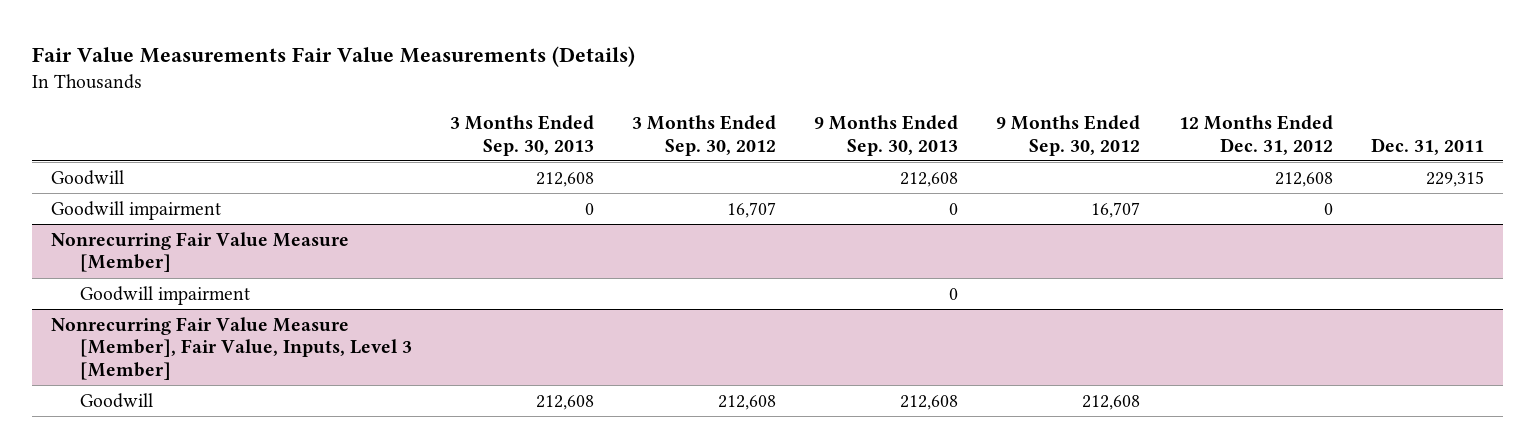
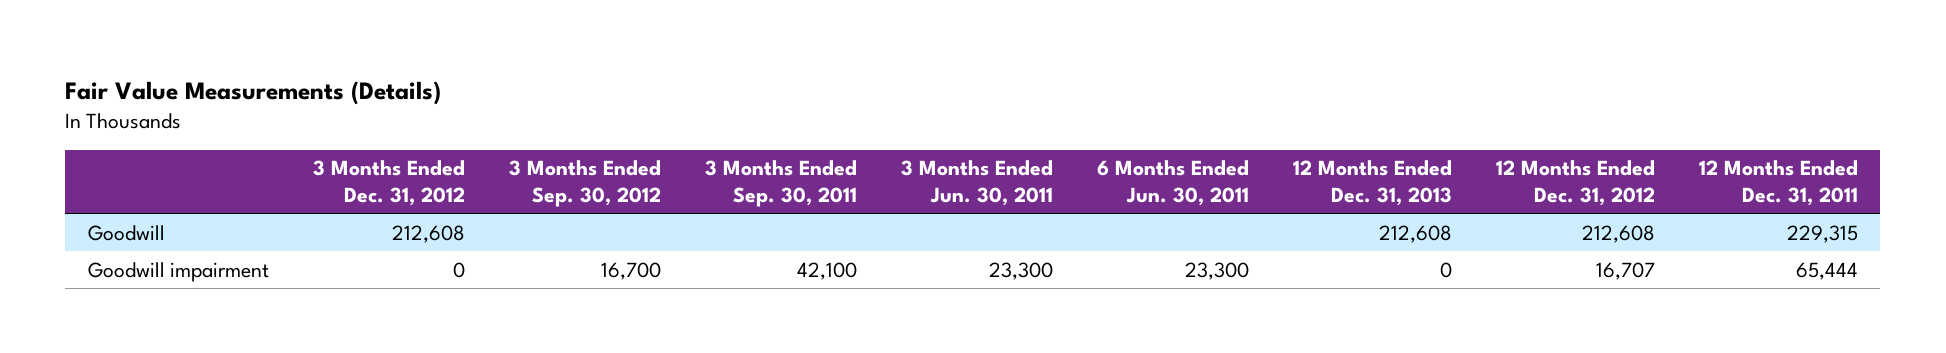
[32,46,636,68] Fair Value Measurements Fair Value Measurements (Details) -> [65,80,442,105] Fair Value Measurements (Details)
[449,115,594,156] 3 Months Ended Sep. 30, 2013 -> none
[814,115,959,156] 9 Months Ended Sep. 30, 2013 -> none
[996,115,1141,156] 9 Months Ended Sep. 30, 2012 -> none
[1370,137,1484,155] Dec. 31, 2011 -> none
none -> [312,160,465,206] 3 Months Ended Dec. 31, 2012
none -> [704,160,857,207] 3 Months Ended Sep. 30, 2011
none -> [900,160,1053,206] 3 Months Ended Jun. 30, 2011
none -> [1096,160,1249,206] 6 Months Ended Jun. 30, 2011
none -> [1293,160,1453,206] 12 Months Ended Dec. 31, 2013
none -> [1699,160,1859,206] 12 Months Ended Dec. 31, 2011
[51,231,350,273] Nonrecurring Fair Value Measure [Member] -> none
[79,285,250,305] Goodwill impairment -> none
[51,316,412,380] Nonrecurring Fair Value Measure [Member], Fair Value, Inputs, Level 3 [Member] -> none
[79,392,153,408] Goodwill -> none
[727,201,777,218] 16,707 -> [600,261,661,280] 16,700
[1323,202,1333,215] 0 -> [1596,261,1656,280] 16,707

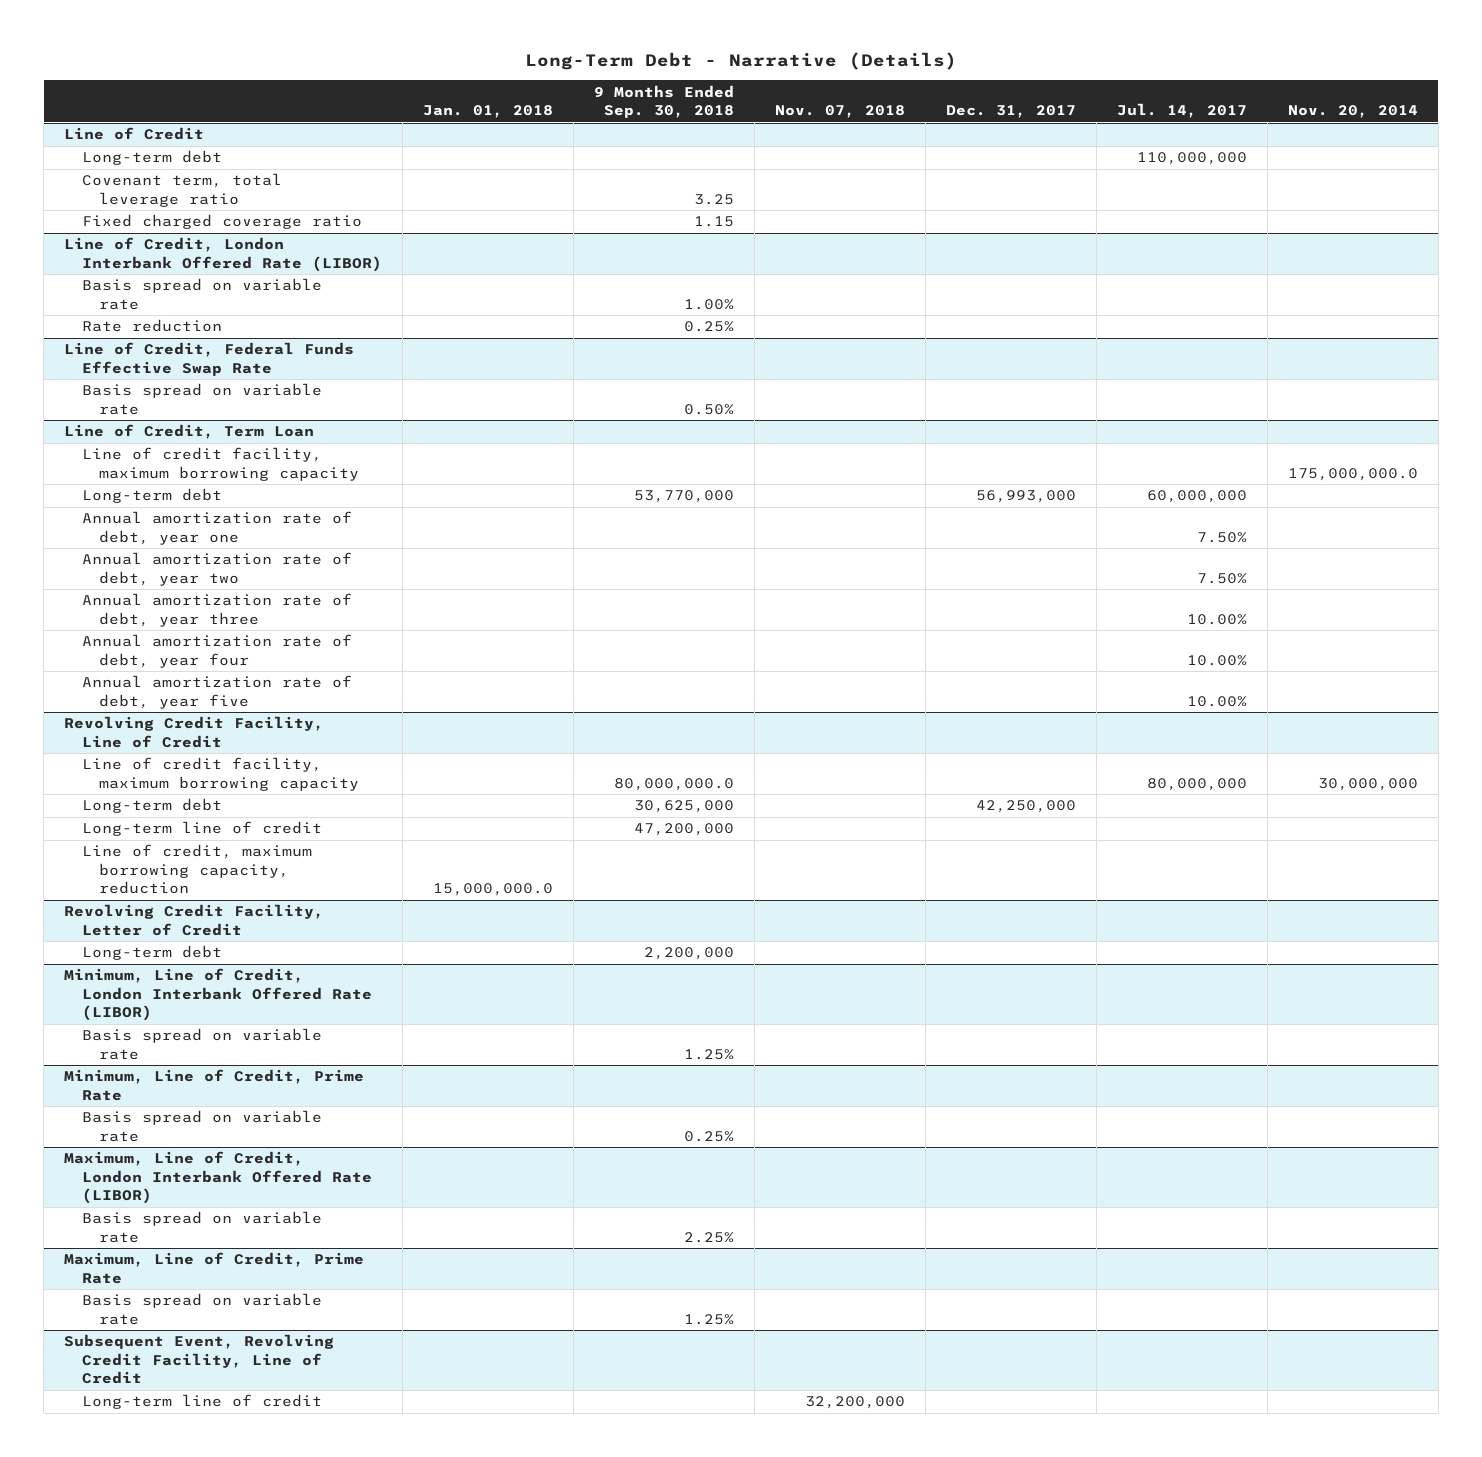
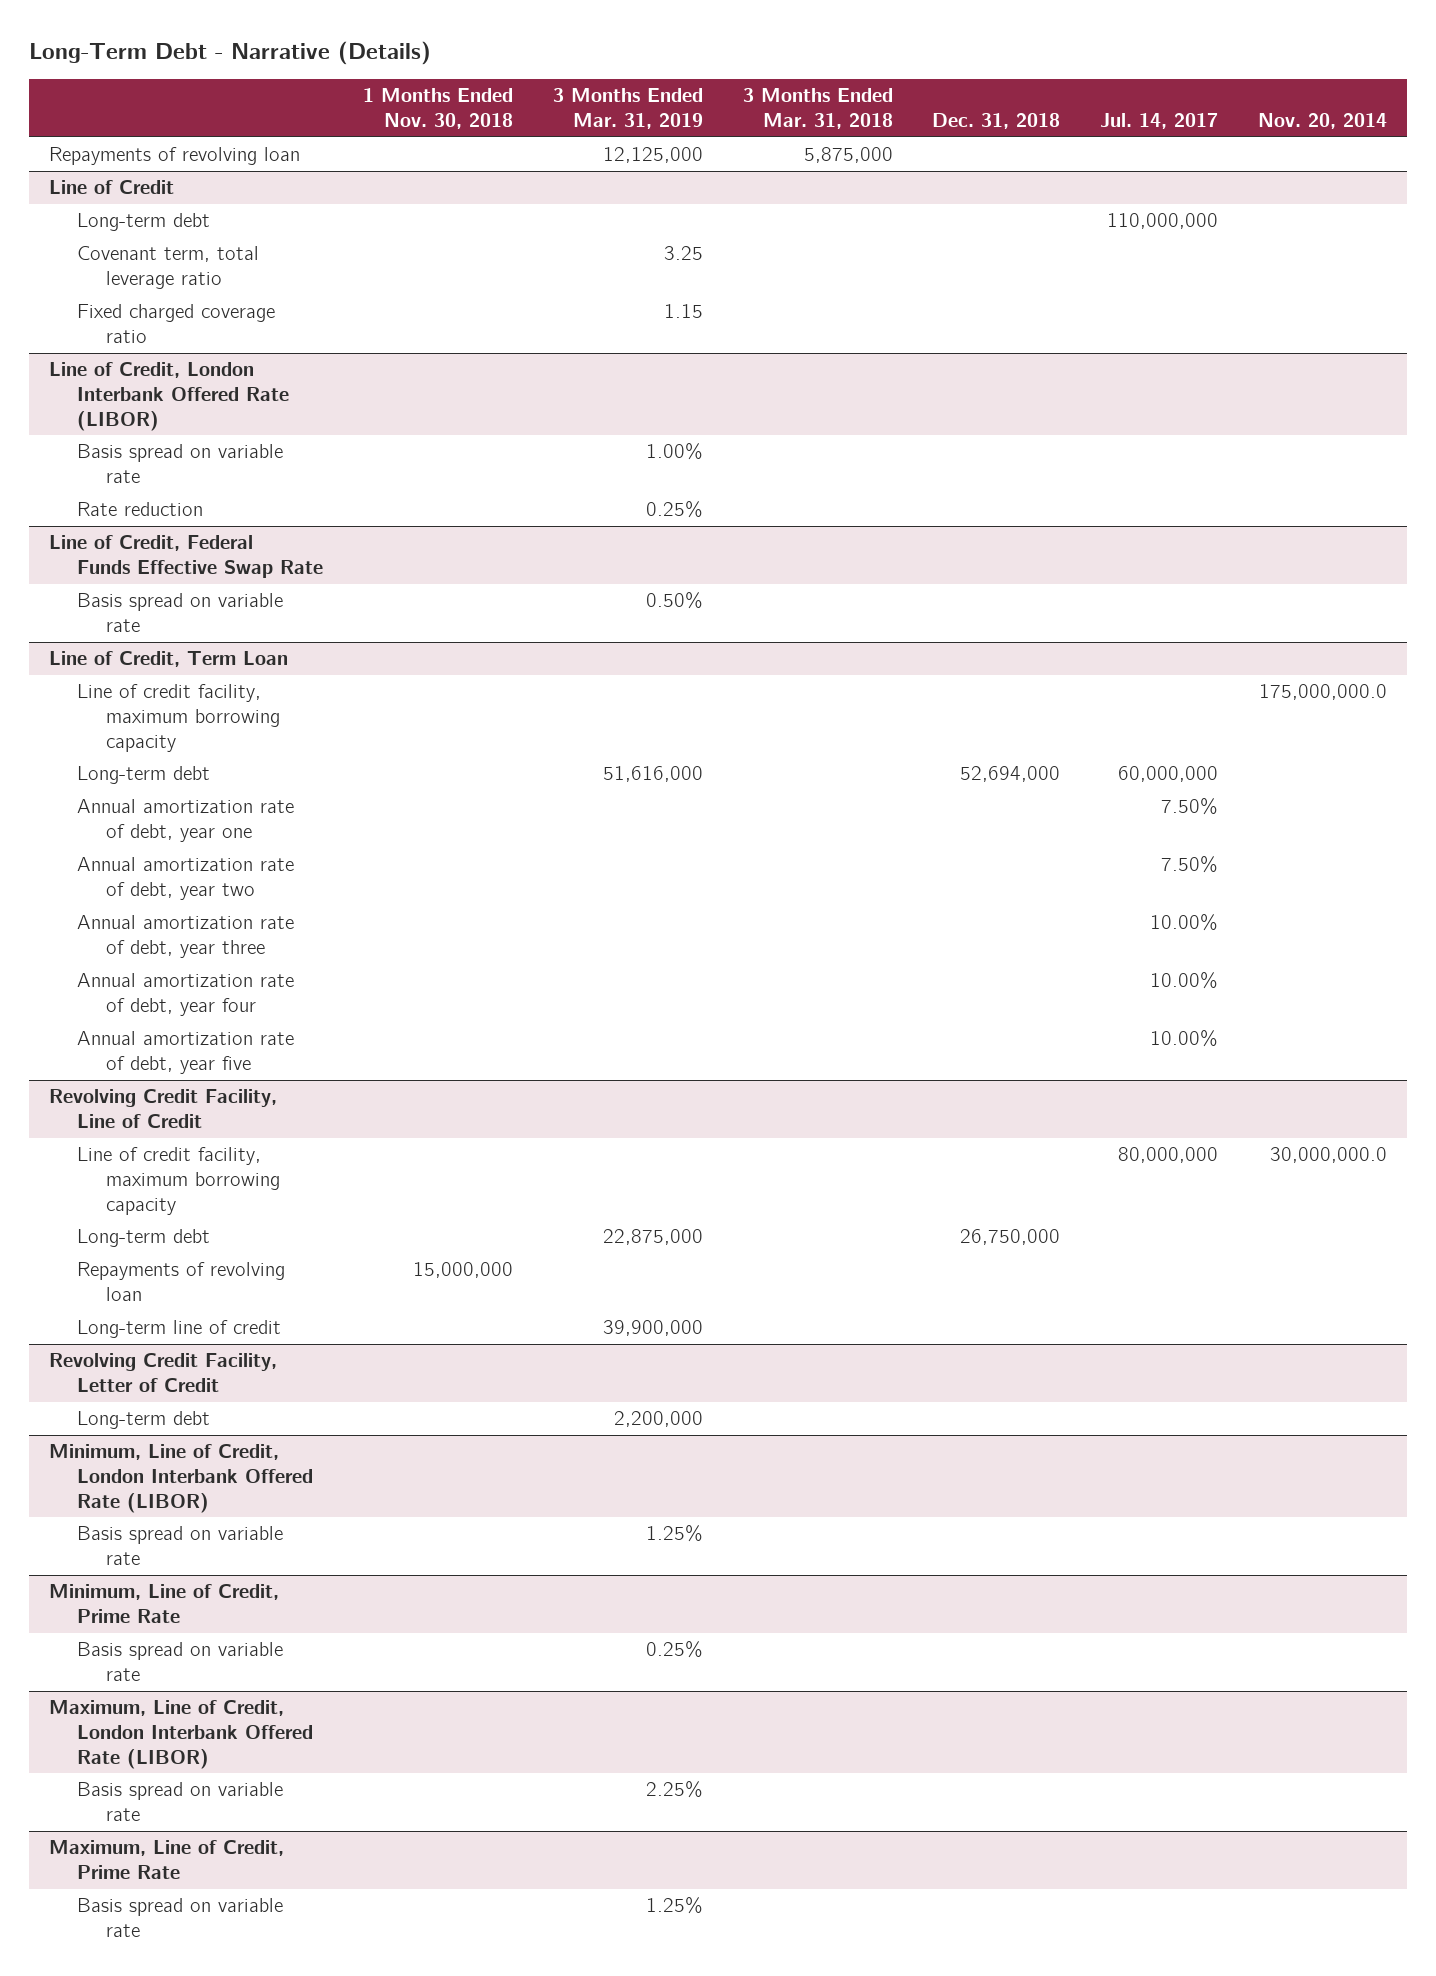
[422,105,553,119] Jan. 01, 2018 -> none
[593,84,734,119] 9 Months Ended Sep. 30, 2018 -> none
[774,105,905,119] Nov. 07, 2018 -> none
[945,105,1076,119] Dec. 31, 2017 -> none
none -> [363,88,514,130] 1 Months Ended Nov. 30, 2018
none -> [552,88,703,130] 3 Months Ended Mar. 31, 2019
none -> [742,88,893,130] 3 Months Ended Mar. 31, 2018
none -> [932,113,1061,130] Dec. 31, 2018
none -> [48,147,300,166] Repayments of revolving loan
[1317,777,1418,791] 30,000,000 -> [1269,1147,1387,1164] 30,000,000.0
none -> [77,1262,286,1302] Repayments of revolving loan
[81,844,312,895] Line of credit, maximum borrowing capacity, reduction -> none
[64,1334,335,1385] Subsequent Event, Revolving Credit Facility, Line of Credit -> none
[81,1394,322,1410] Long-term line of credit -> none

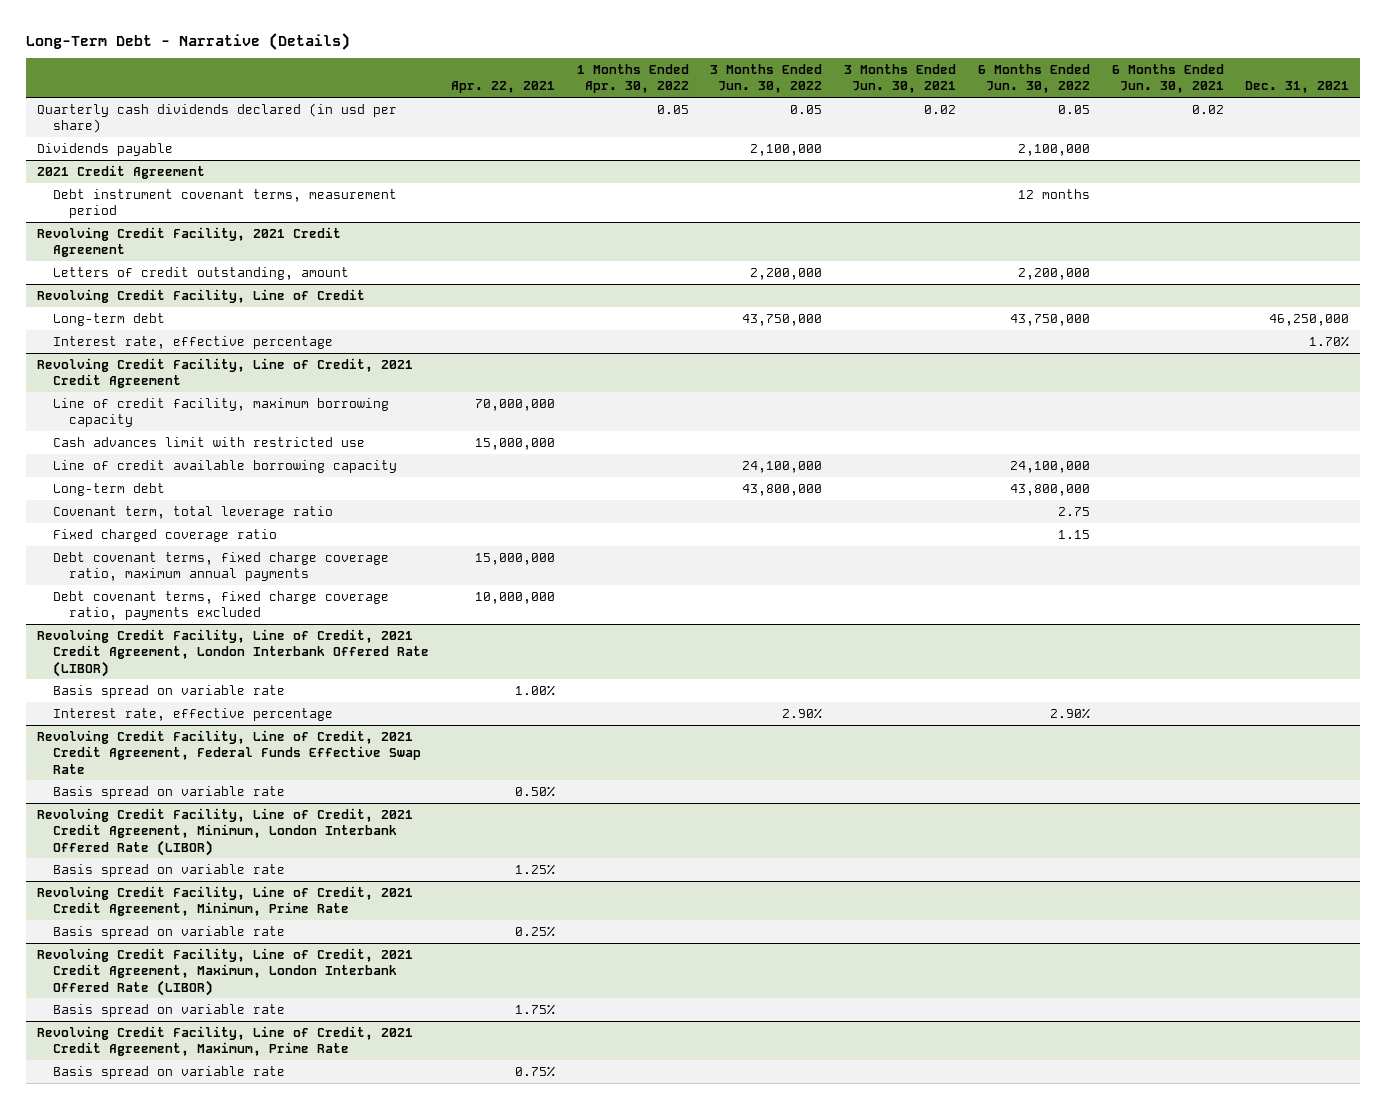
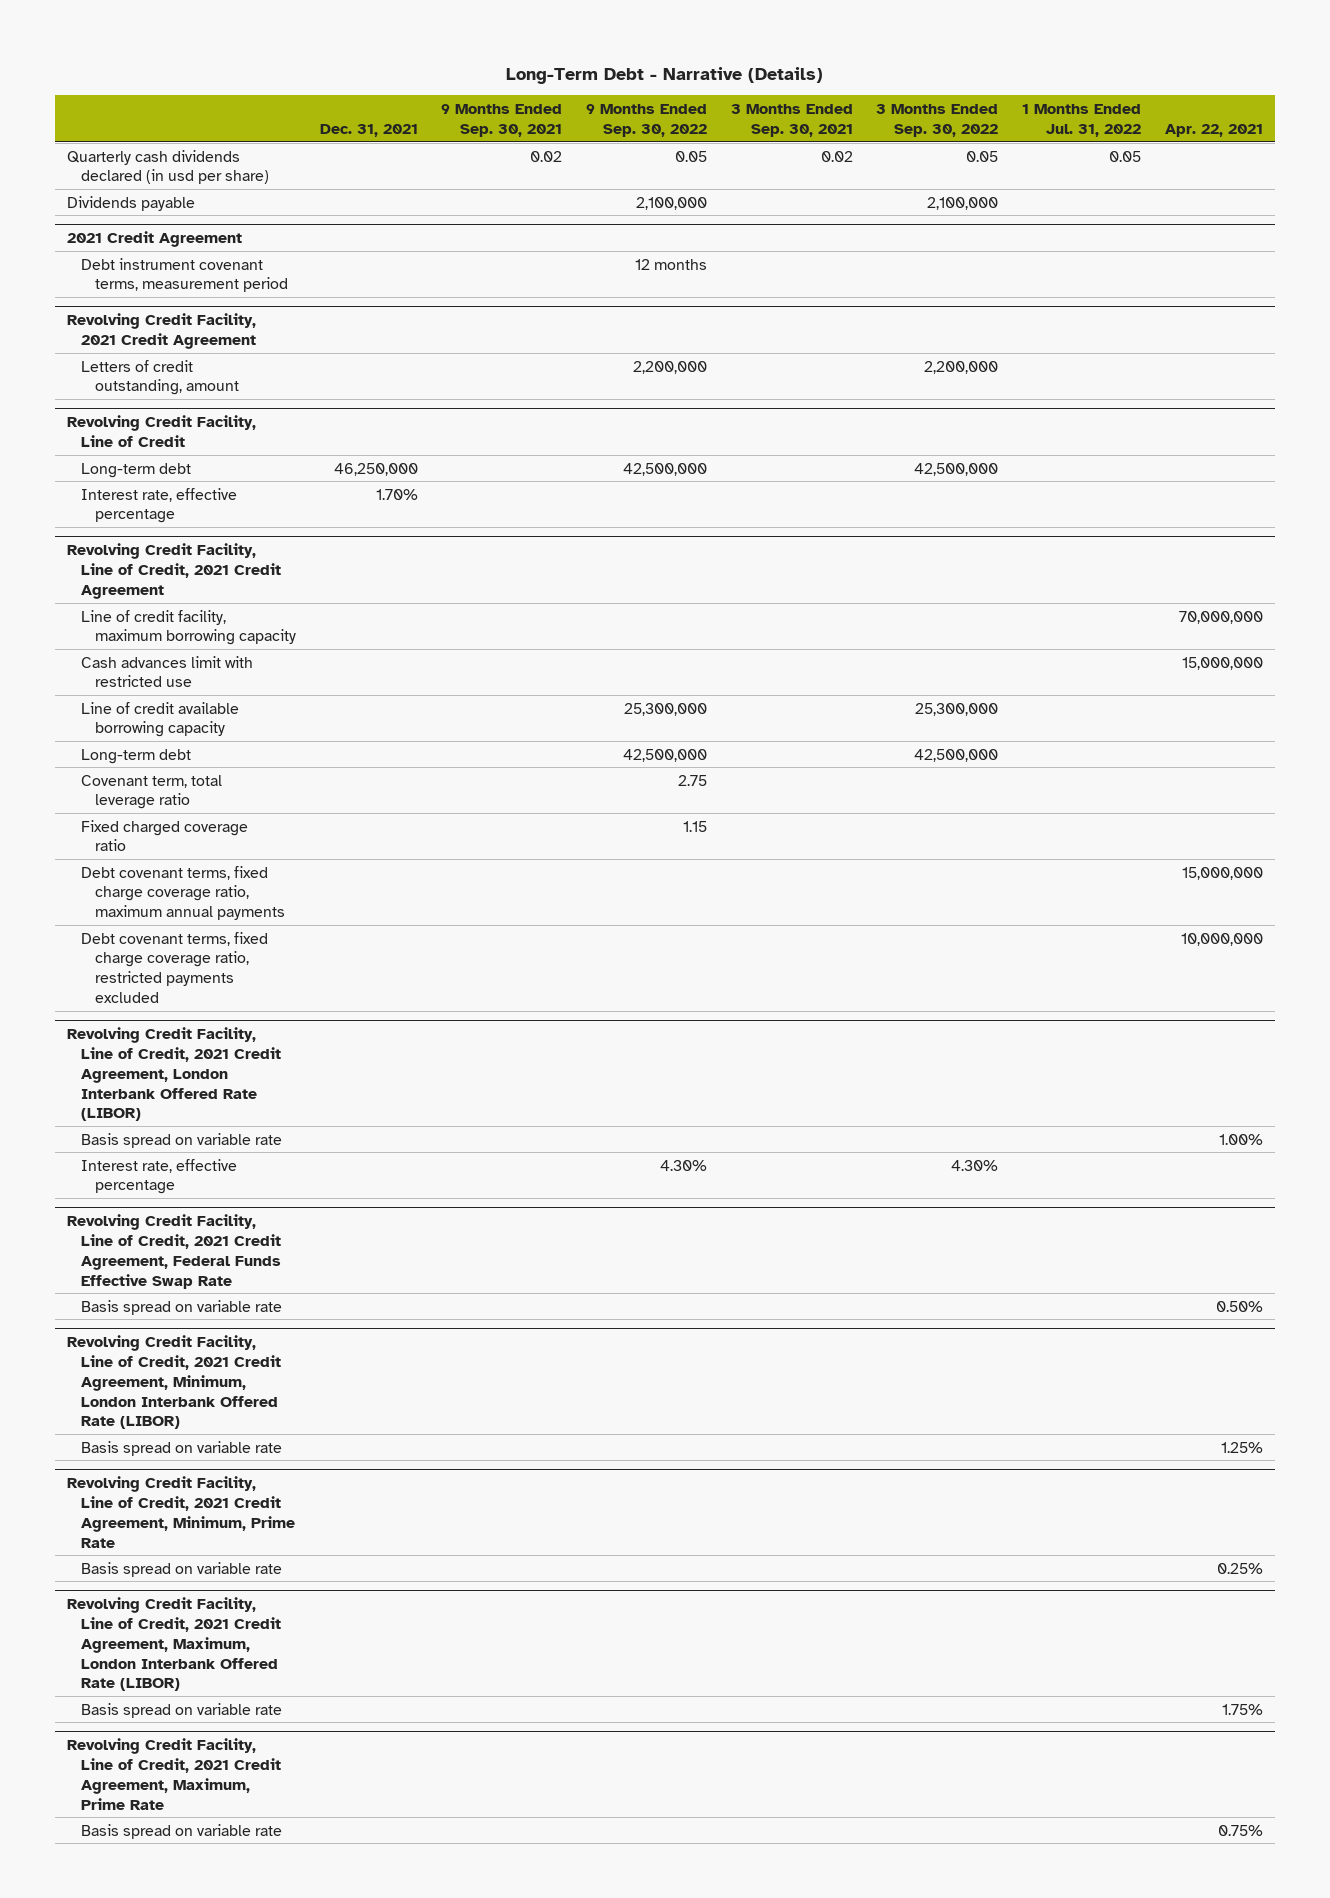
[576,64,689,94] 1 Months Ended Apr. 30, 2022 -> none
[710,64,823,94] 3 Months Ended Jun. 30, 2022 -> none
[844,64,957,94] 3 Months Ended Jun. 30, 2021 -> none
[977,64,1090,94] 6 Months Ended Jun. 30, 2022 -> none
[1111,64,1224,94] 6 Months Ended Jun. 30, 2021 -> none
none -> [441,103,563,137] 9 Months Ended Sep. 30, 2021
none -> [586,103,708,137] 9 Months Ended Sep. 30, 2022
none -> [730,103,853,137] 3 Months Ended Sep. 30, 2021
none -> [876,103,999,137] 3 Months Ended Sep. 30, 2022
none -> [1022,103,1142,137] 1 Months Ended Jul. 31, 2022
[53,590,390,621] Debt covenant terms, fixed charge coverage ratio, payments excluded -> [81,931,269,1003] Debt covenant terms, fixed charge coverage ratio, restricted payments excluded

